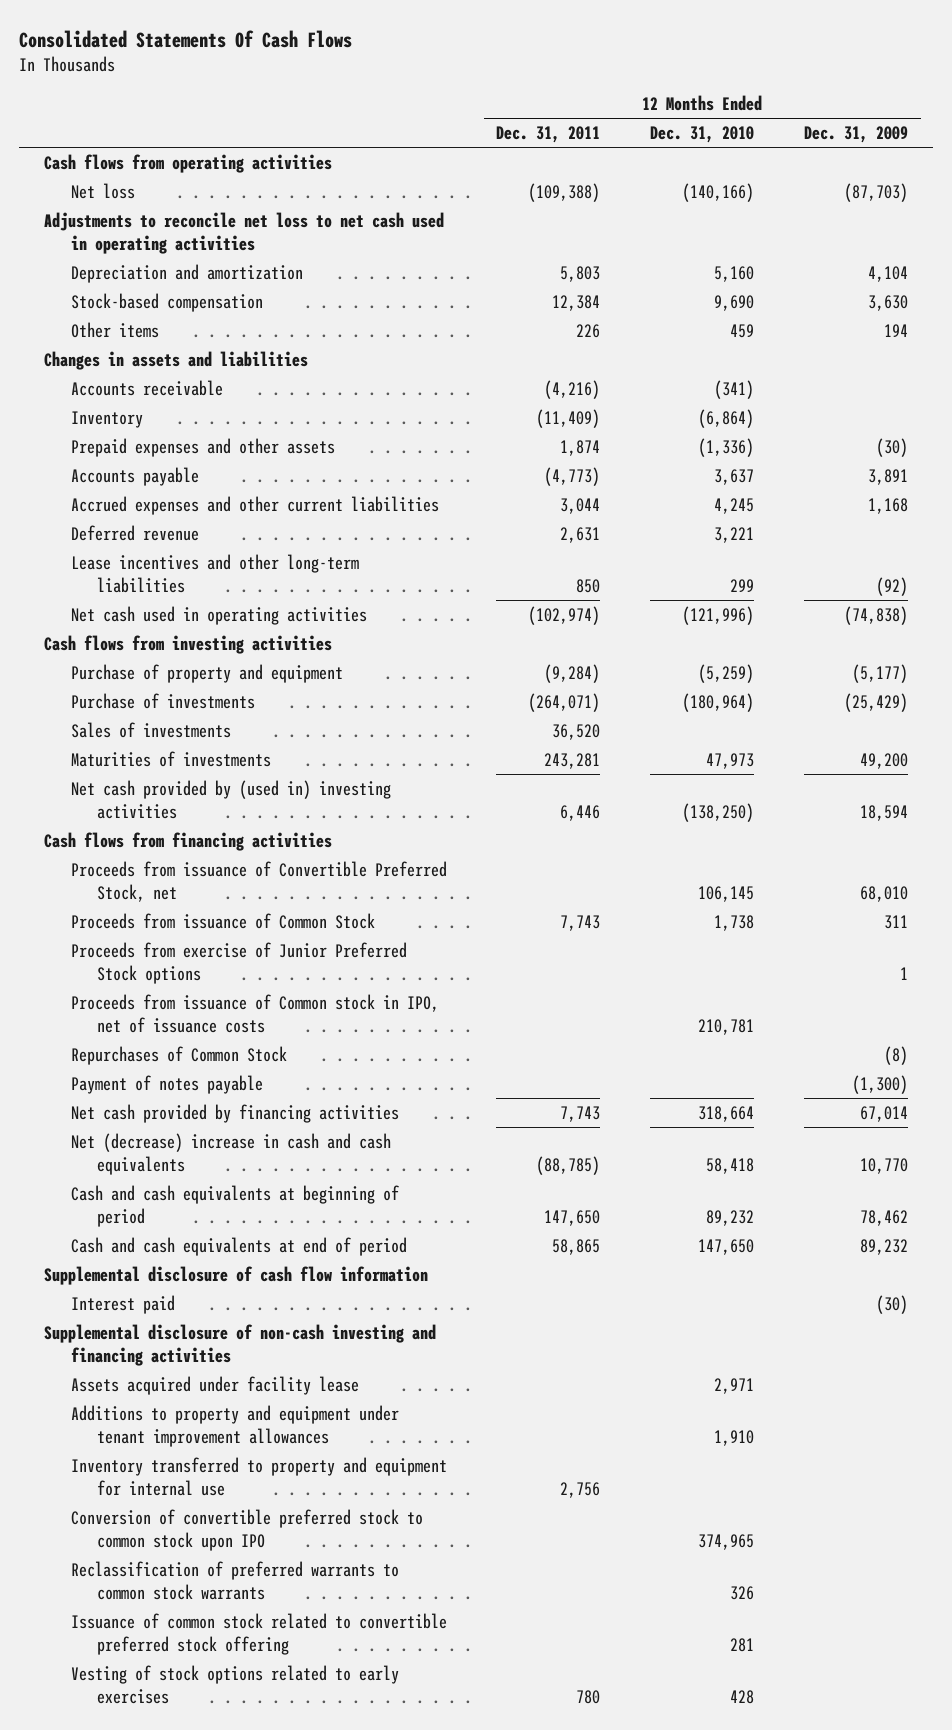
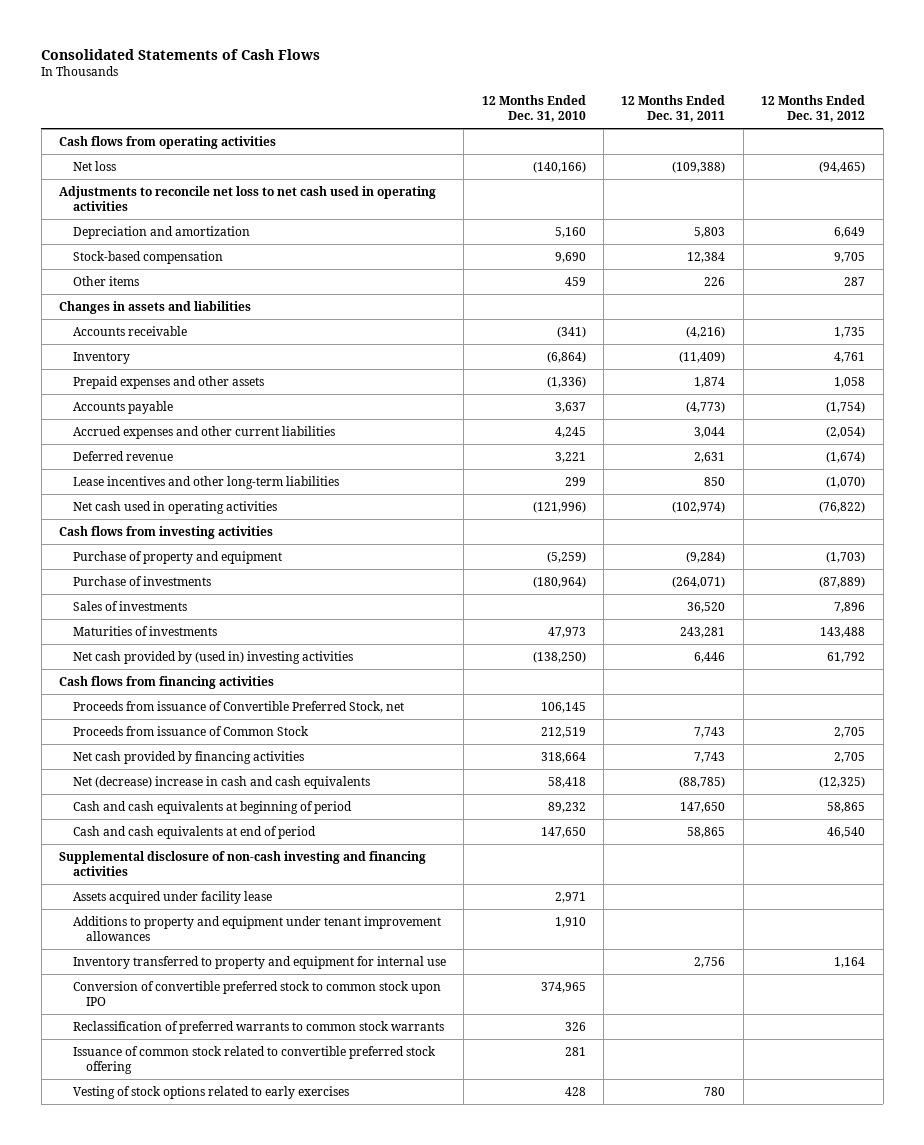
[19,29,353,48] Consolidated Statements Of Cash Flows -> [41,48,321,60] Consolidated Statements of Cash Flows
[804,125,909,143] Dec. 31, 2009 -> none
none -> [761,94,866,123] 12 Months Ended Dec. 31, 2012
[70,941,407,984] Proceeds from exercise of Junior Preferred Stock options -> none
[70,993,439,1033] Proceeds from issuance of Common stock in IPO, net of issuance costs -> none
[70,1045,287,1065] Repurchases of Common Stock -> none
[70,1074,263,1094] Payment of notes payable -> none
[714,914,755,931] 1,738 -> [540,726,586,738] 212,519
[44,1265,429,1285] Supplemental disclosure of cash flow information -> none
[70,1294,175,1314] Interest paid -> none

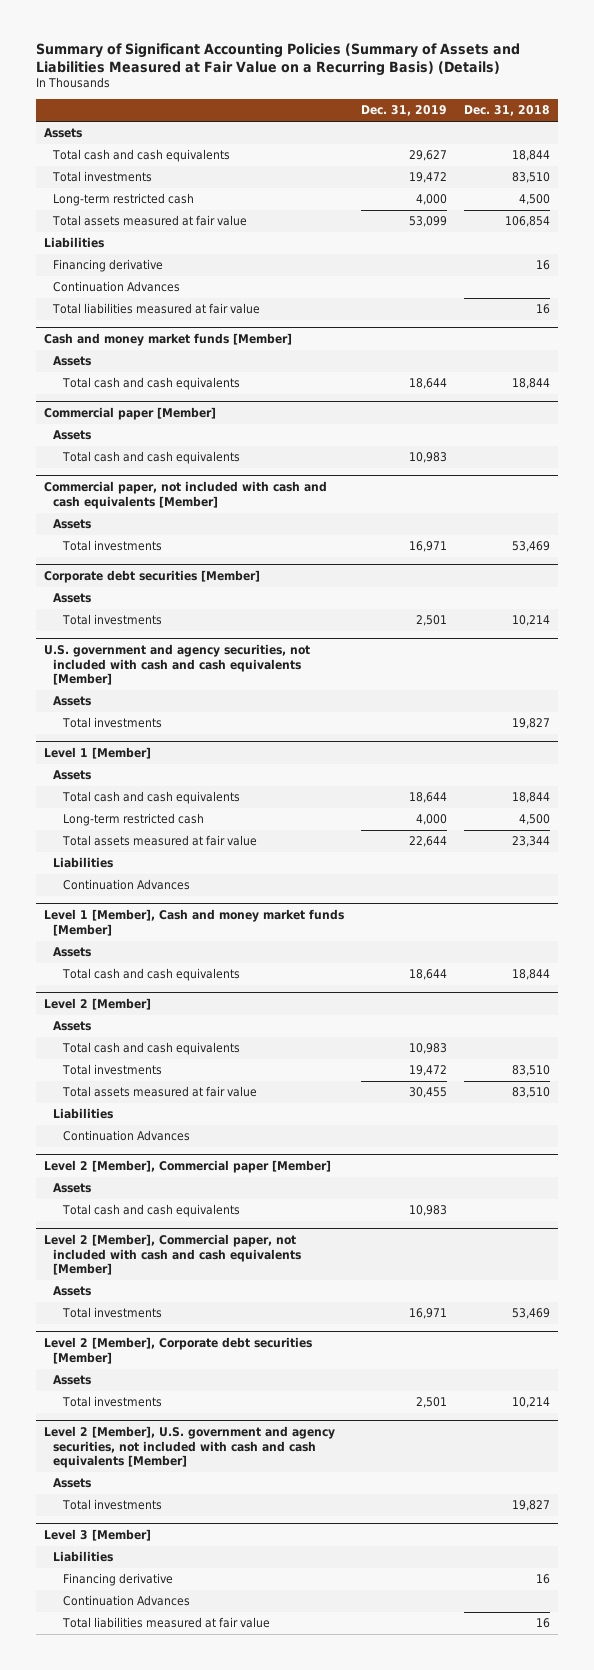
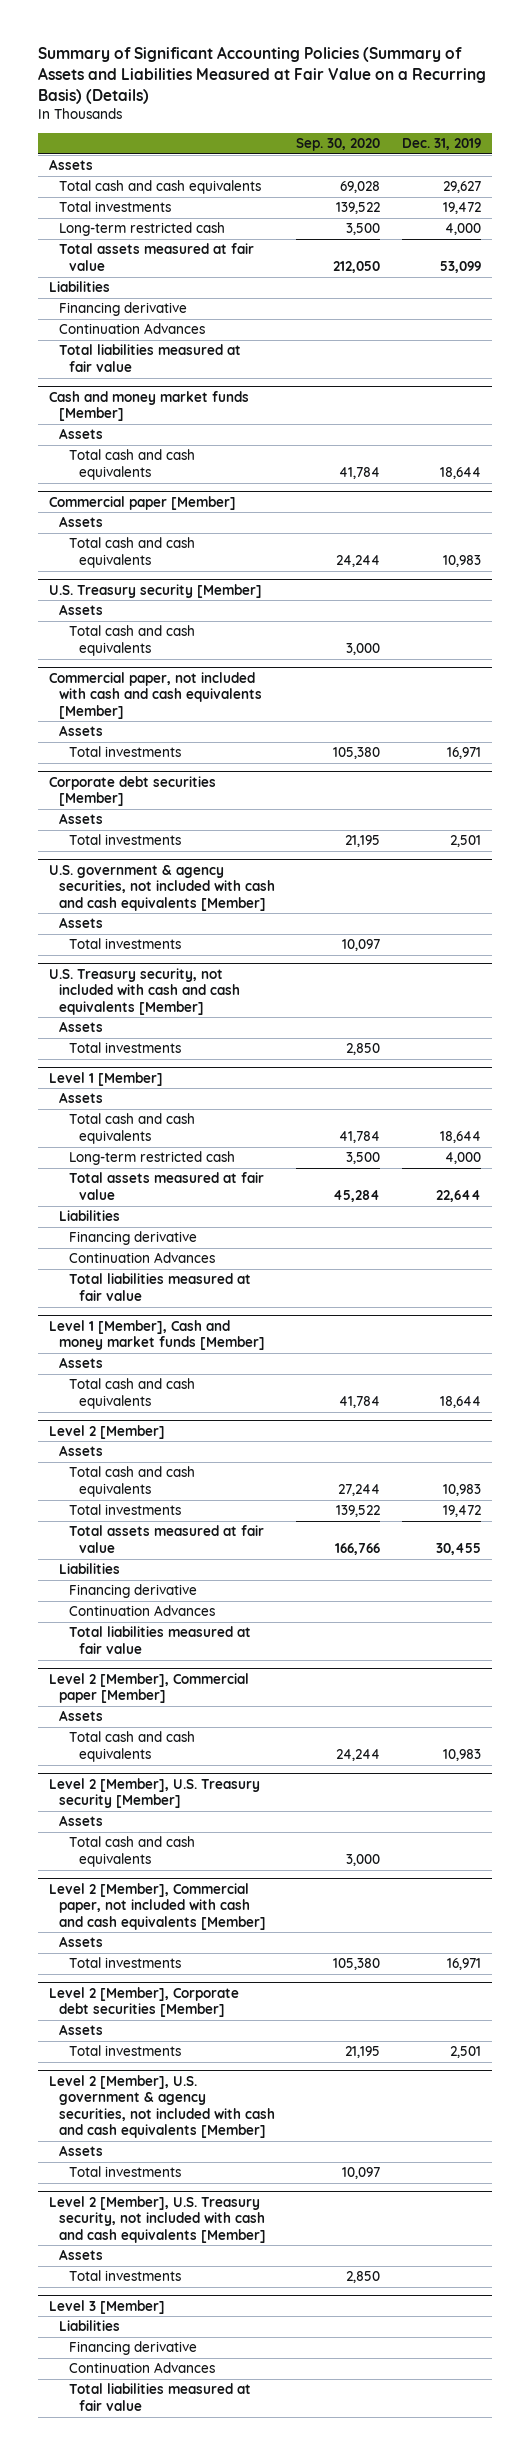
[463,105,550,117] Dec. 31, 2018 -> none
none -> [296,138,381,152] Sep. 30, 2020
none -> [48,583,262,598] U.S. Treasury security [Member]
none -> [58,604,103,616] Assets
none -> [69,625,196,656] Total cash and cash equivalents
[44,643,311,686] U.S. government and agency securities, not included with cash and cash equivalents [Member] -> [48,864,275,911] U.S. government & agency securities, not included with cash and cash equivalents [Member]
none -> [48,967,240,1015] U.S. Treasury security, not included with cash and cash equivalents [Member]
none -> [58,1021,103,1033] Assets
none -> [69,1042,182,1054] Total investments
none -> [69,1231,198,1246] Financing derivative
none -> [69,1273,252,1301] Total liabilities measured at fair value
none -> [69,1584,198,1599] Financing derivative
none -> [69,1626,252,1654] Total liabilities measured at fair value
none -> [48,1777,260,1809] Level 2 [Member], U.S. Treasury security [Member]
none -> [58,1815,103,1827] Assets
none -> [69,1836,196,1867] Total cash and cash equivalents
[44,1425,336,1469] Level 2 [Member], U.S. government and agency securities, not included with cash and cash equivalents [Member] -> [48,2074,275,2139] Level 2 [Member], U.S. government & agency securities, not included with cash and cash equivalents [Member]
none -> [48,2195,266,2243] Level 2 [Member], U.S. Treasury security, not included with cash and cash equivalents [Member]
none -> [58,2249,103,2261] Assets
none -> [69,2270,182,2282] Total investments

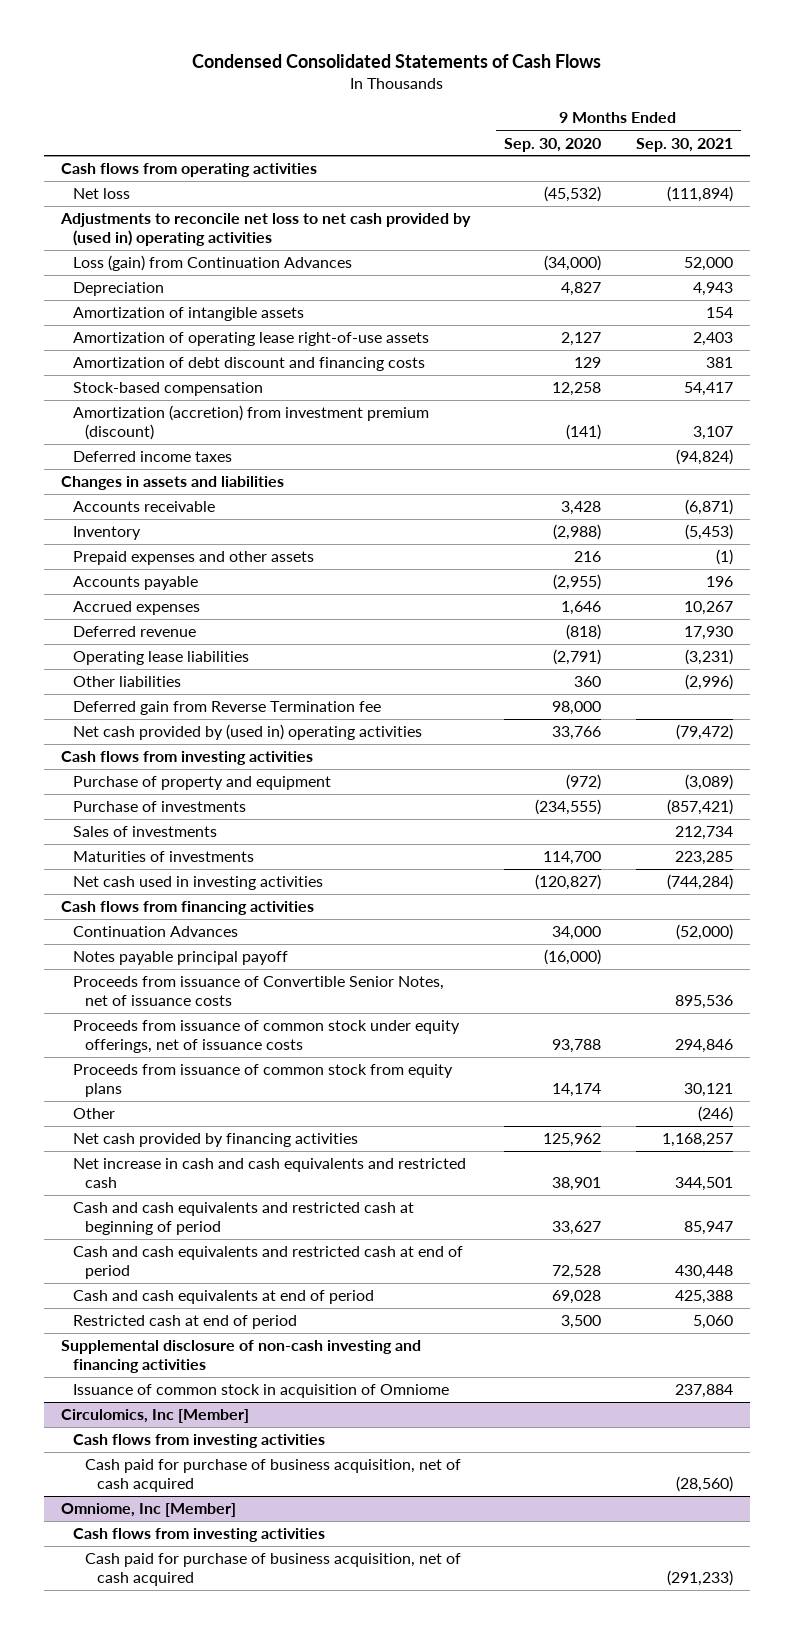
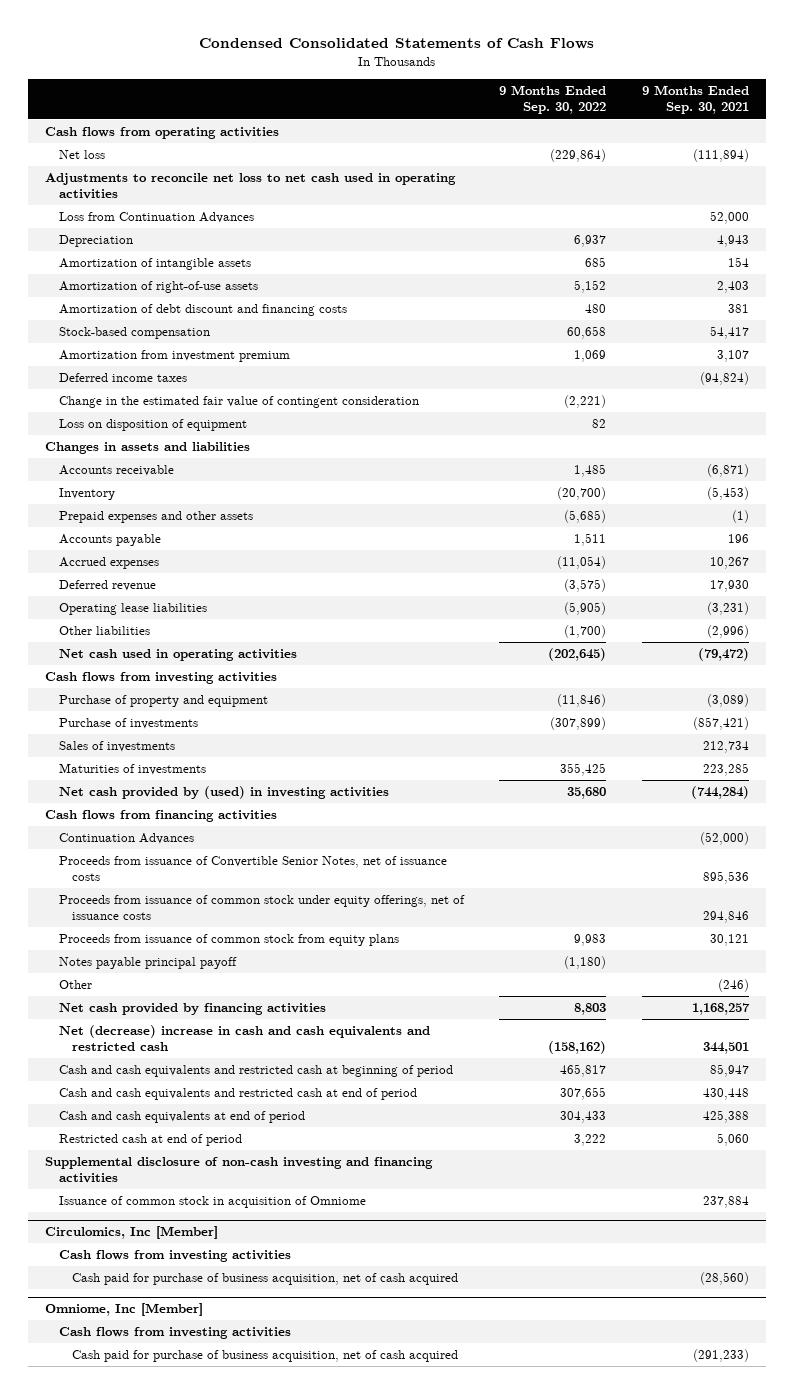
[504,137,602,152] Sep. 30, 2020 -> none
none -> [499,85,607,115] 9 Months Ended Sep. 30, 2022
[59,213,471,246] Adjustments to reconcile net loss to net cash provided by (used in) operating activities -> [45,173,457,200] Adjustments to reconcile net loss to net cash used in operating activities
[72,255,352,272] Loss (gain) from Continuation Advances -> [58,212,254,224] Loss from Continuation Advances
[72,332,429,347] Amortization of operating lease right-of-use assets -> [58,281,258,294] Amortization of right-of-use assets
[72,405,429,440] Amortization (accretion) from investment premium (discount) -> [58,350,290,363] Amortization from investment premium
none -> [58,396,419,409] Change in the estimated fair value of contingent consideration
none -> [58,419,247,432] Loss on disposition of equipment
[72,701,381,716] Deferred gain from Reverse Termination fee -> none
[72,724,422,741] Net cash provided by (used in) operating activities -> [58,649,297,662] Net cash used in operating activities
[72,876,323,891] Net cash used in investing activities -> [58,786,389,800] Net cash provided by (used) in investing activities
[72,951,288,966] Notes payable principal payoff -> [58,957,237,970] Notes payable principal payoff
[72,1158,466,1188] Net increase in cash and cash equivalents and restricted cash -> [58,1025,430,1052] Net (decrease) increase in cash and cash equivalents and restricted cash

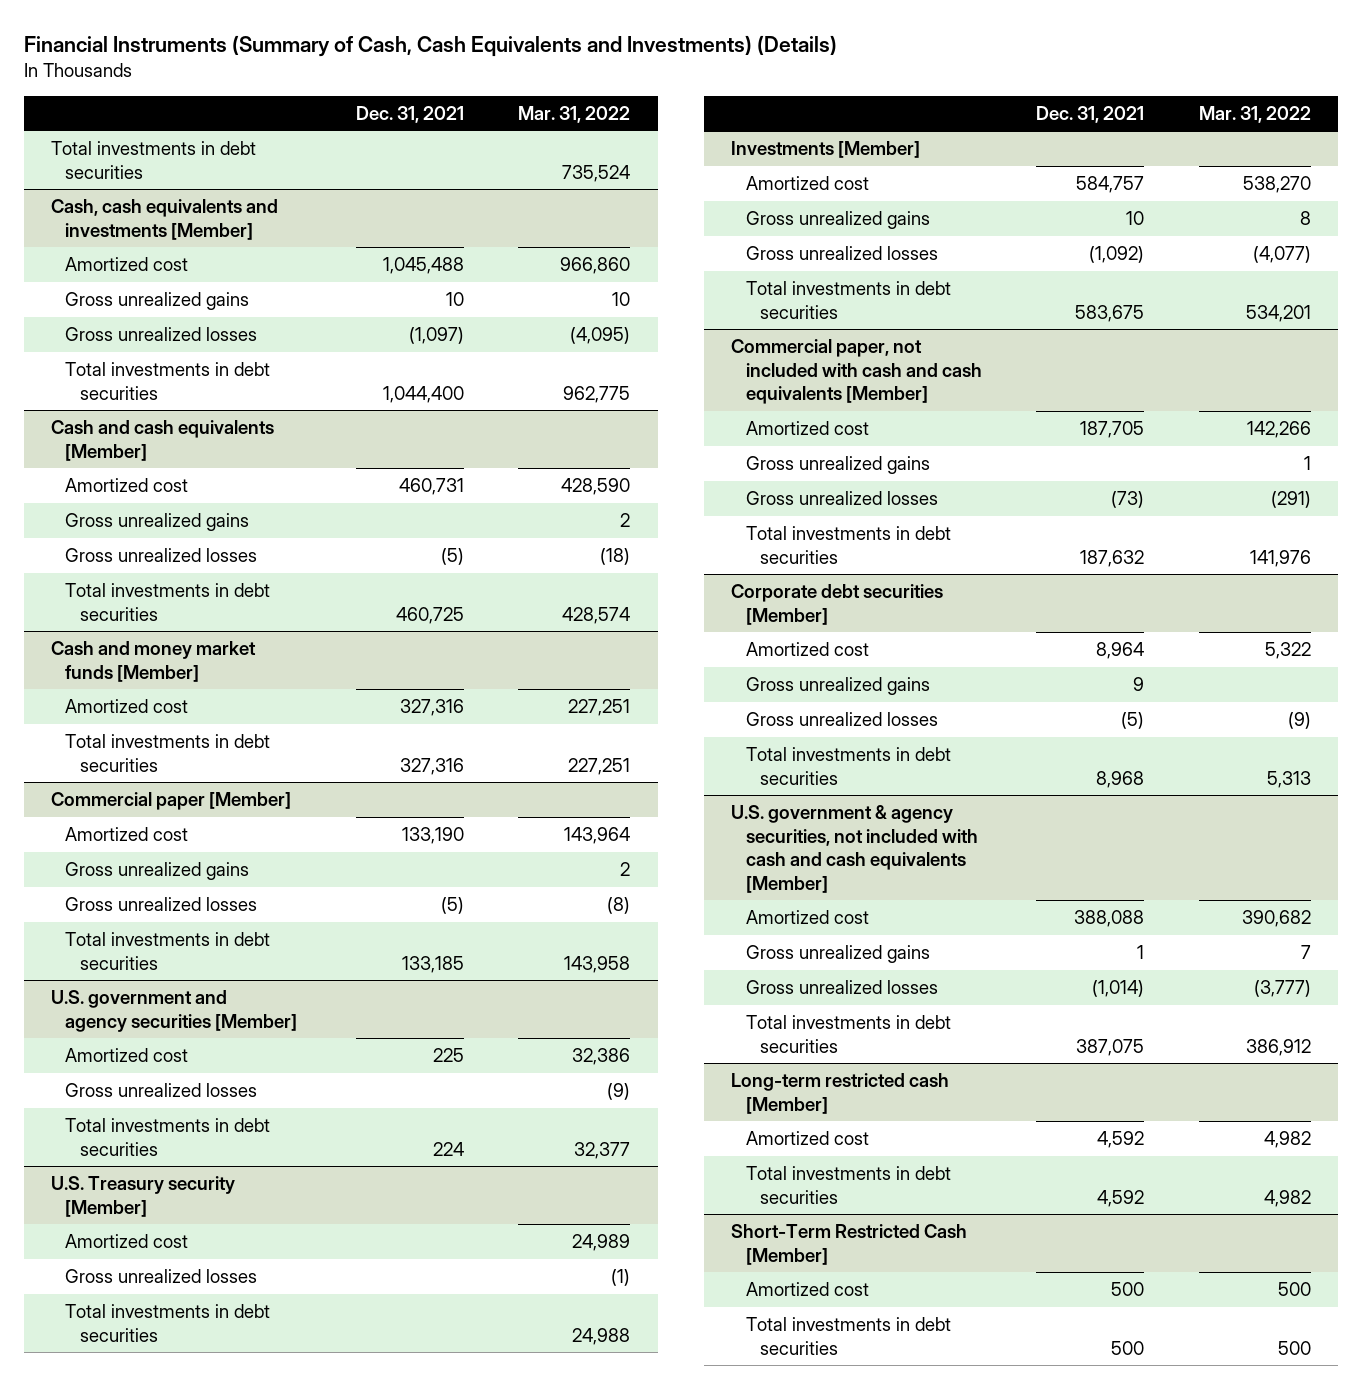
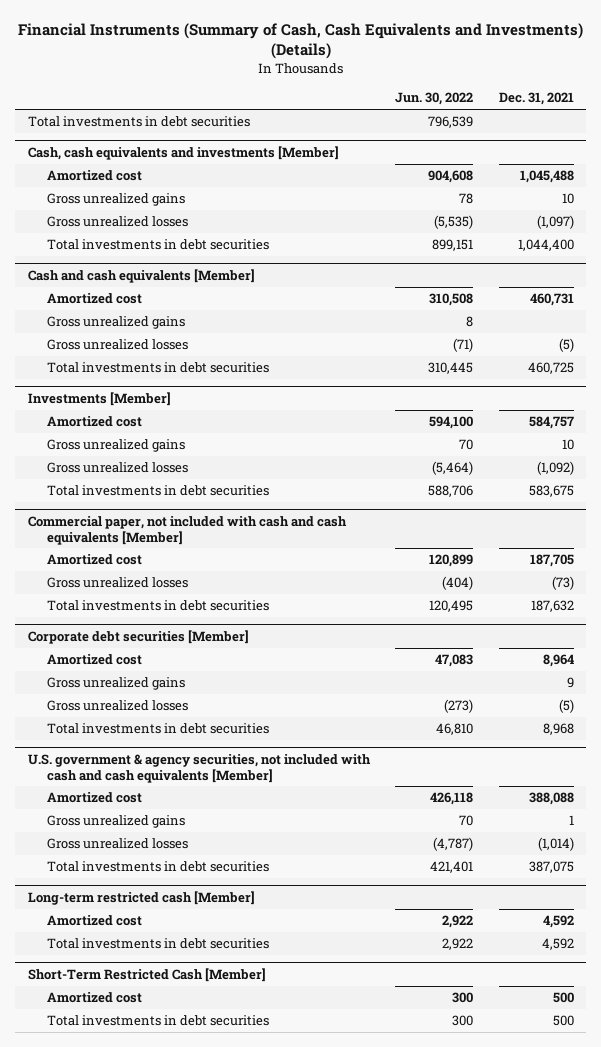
[518,105,631,123] Mar. 31, 2022 -> none
none -> [395,92,474,106] Jun. 30, 2022
[50,641,256,682] Cash and money market funds [Member] -> none
[65,699,189,714] Amortized cost -> none
[65,734,271,772] Total investments in debt securities -> none
[50,792,291,811] Commercial paper [Member] -> none
[65,827,189,842] Amortized cost -> none
[65,862,250,881] Gross unrealized gains -> none
[65,897,258,912] Gross unrealized losses -> none
[65,932,271,970] Total investments in debt securities -> none
[50,990,298,1032] U.S. government and agency securities [Member] -> none
[65,1048,189,1063] Amortized cost -> none
[65,1083,258,1098] Gross unrealized losses -> none
[65,1118,271,1156] Total investments in debt securities -> none
[50,1176,235,1217] U.S. Treasury security [Member] -> none
[65,1234,189,1249] Amortized cost -> none
[65,1269,258,1284] Gross unrealized losses -> none
[65,1304,271,1342] Total investments in debt securities -> none
[745,456,930,475] Gross unrealized gains -> none

